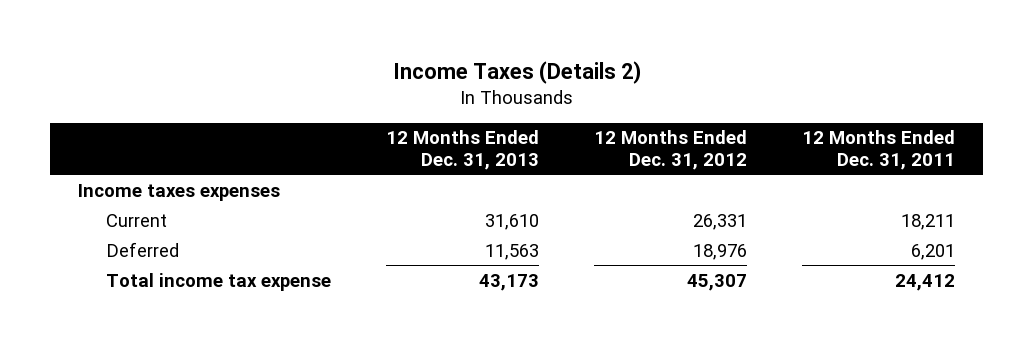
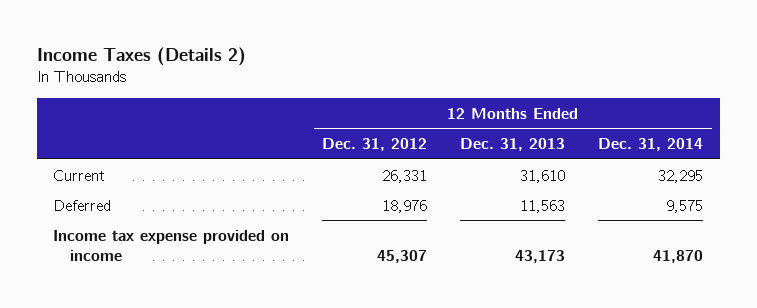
[802,130,956,170] 12 Months Ended Dec. 31, 2011 -> none
none -> [598,137,704,151] Dec. 31, 2014
[78,183,281,201] Income taxes expenses -> none
[105,272,331,291] Total income tax expense -> [53,229,290,261] Income tax expense provided on income

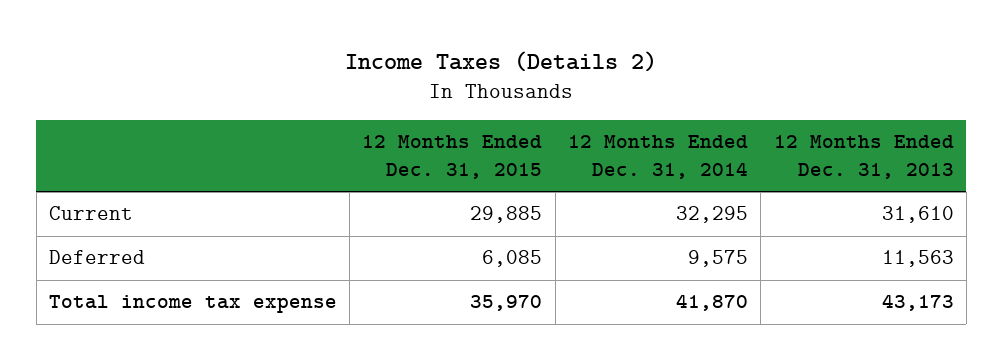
[322,137,428,151] Dec. 31, 2012 -> none
none -> [362,135,543,180] 12 Months Ended Dec. 31, 2015
[53,229,290,261] Income tax expense provided on income -> [48,295,337,314] Total income tax expense

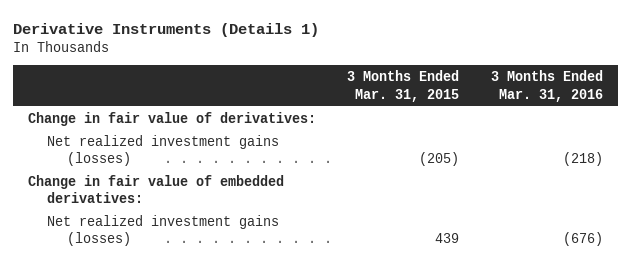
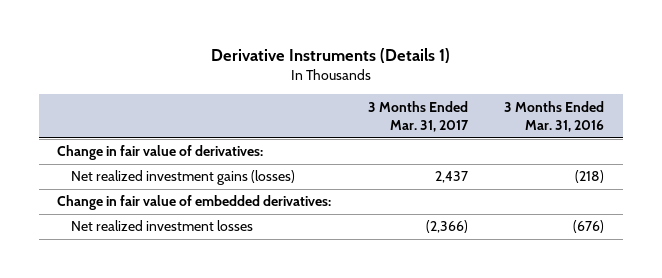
[347,70,460,102] 3 Months Ended Mar. 31, 2015 -> none
none -> [367,100,469,133] 3 Months Ended Mar. 31, 2017
[47,214,280,247] Net realized investment gains (losses) -> [70,220,253,232] Net realized investment losses

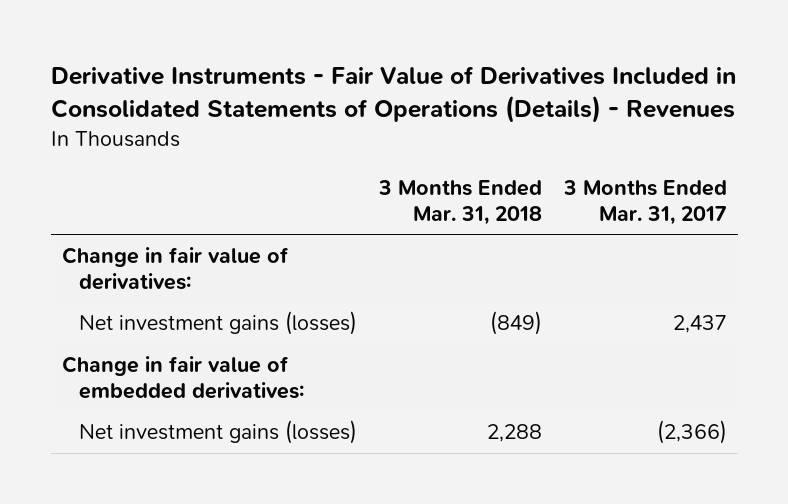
[210,48,450,64] Derivative Instruments (Details 1) -> [50,65,736,124] Derivative Instruments - Fair Value of Derivatives Included in Consolidated Statements of Operations (Details) - Revenues
[504,100,605,133] 3 Months Ended Mar. 31, 2016 -> none
none -> [377,180,542,225] 3 Months Ended Mar. 31, 2018
[70,170,295,186] Net realized investment gains (losses) -> [78,311,357,336] Net investment gains (losses)
[70,220,253,232] Net realized investment losses -> [78,420,357,445] Net investment gains (losses)

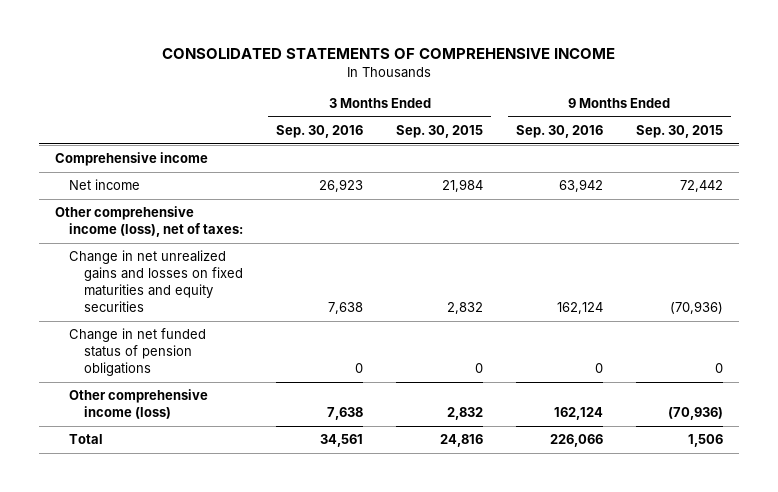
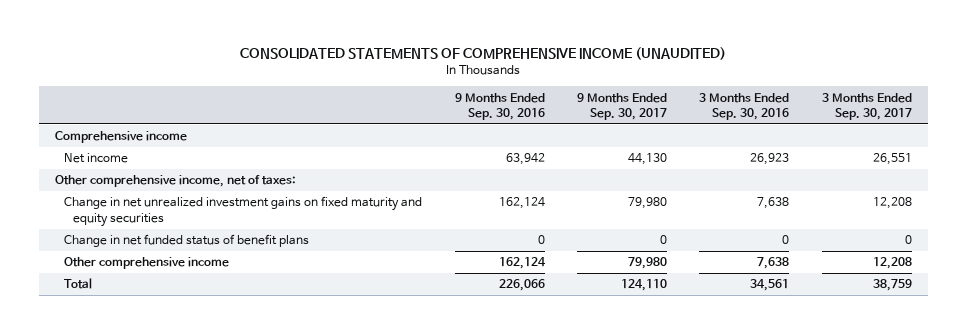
[161,48,615,60] CONSOLIDATED STATEMENTS OF COMPREHENSIVE INCOME -> [240,46,727,60] CONSOLIDATED STATEMENTS OF COMPREHENSIVE INCOME (UNAUDITED)
[396,125,484,139] Sep. 30, 2015 -> none
[635,125,723,139] Sep. 30, 2015 -> none
none -> [576,92,667,120] 9 Months Ended Sep. 30, 2017
none -> [821,92,912,120] 3 Months Ended Sep. 30, 2017
[55,206,244,238] Other comprehensive income (loss), net of taxes: -> [54,175,296,188] Other comprehensive income, net of taxes:
[69,250,243,313] Change in net unrealized gains and losses on fixed maturities and equity securities -> [64,196,423,227] Change in net unrealized investment gains on fixed maturity and equity securities
[69,328,207,377] Change in net funded status of pension obligations -> [64,234,310,248] Change in net funded status of benefit plans
[69,389,209,420] Other comprehensive income (loss) -> [64,257,230,270] Other comprehensive income

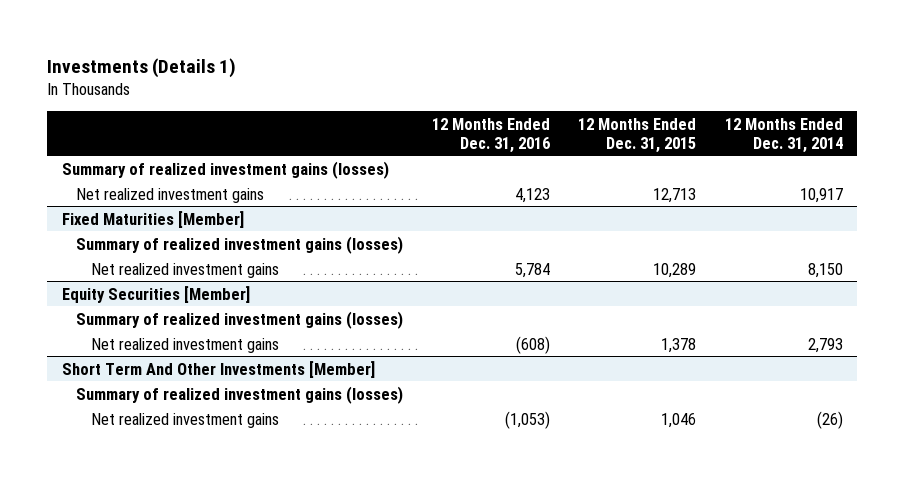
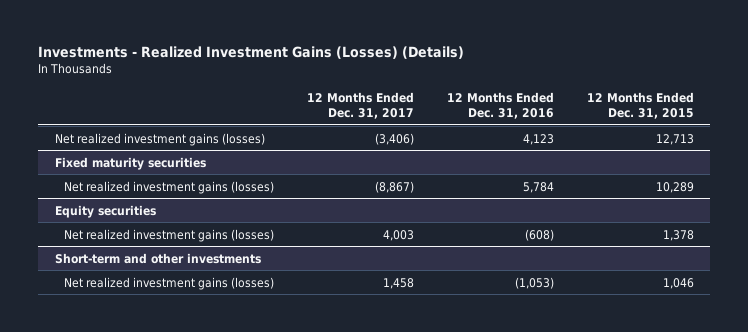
[47,57,237,78] Investments (Details 1) -> [38,45,465,59] Investments - Realized Investment Gains (Losses) (Details)
[724,117,843,153] 12 Months Ended Dec. 31, 2014 -> none
none -> [307,91,415,119] 12 Months Ended Dec. 31, 2017
[61,160,389,179] Summary of realized investment gains (losses) -> none
[76,235,404,254] Summary of realized investment gains (losses) -> none
[76,310,404,329] Summary of realized investment gains (losses) -> none
[76,385,404,404] Summary of realized investment gains (losses) -> none
[76,187,265,203] Net realized investment gains -> [54,132,265,146] Net realized investment gains (losses)
[61,210,244,228] Fixed Maturities [Member] -> [54,156,206,170] Fixed maturity securities
[91,262,280,278] Net realized investment gains -> [64,180,275,194] Net realized investment gains (losses)
[61,285,250,303] Equity Securities [Member] -> [54,204,156,218] Equity securities
[91,337,280,353] Net realized investment gains -> [64,228,275,242] Net realized investment gains (losses)
[61,360,375,378] Short Term And Other Investments [Member] -> [54,252,261,264] Short-term and other investments
[91,412,280,428] Net realized investment gains -> [64,276,275,290] Net realized investment gains (losses)

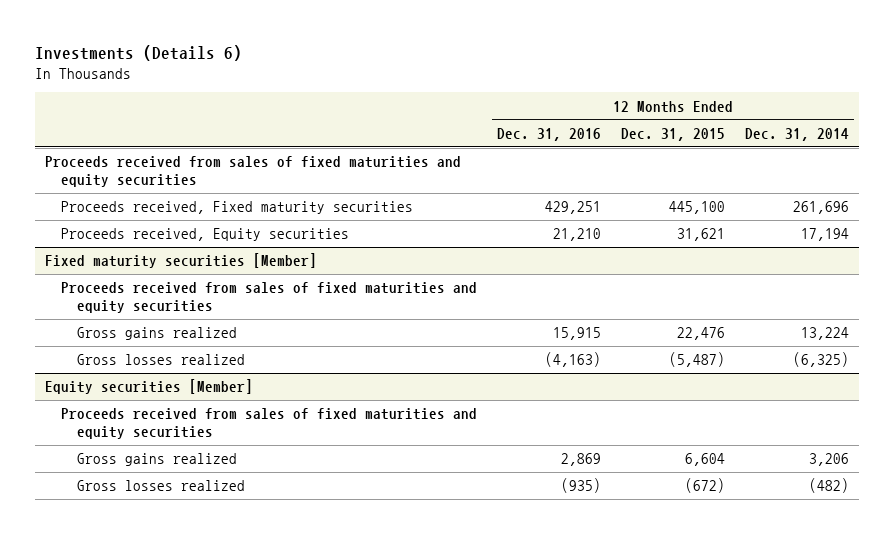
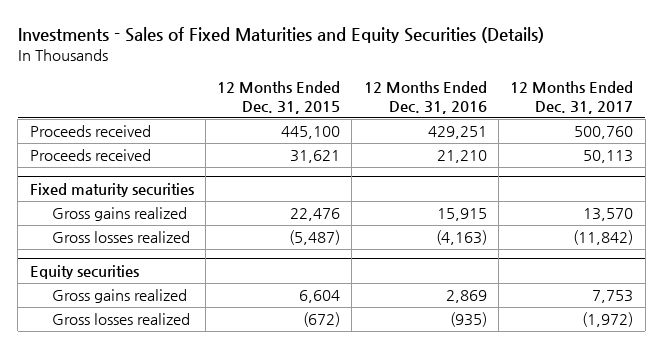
[35,44,243,61] Investments (Details 6) -> [17,27,544,44] Investments - Sales of Fixed Maturities and Equity Securities (Details)
[744,127,849,141] Dec. 31, 2014 -> none
none -> [510,80,634,114] 12 Months Ended Dec. 31, 2017
[45,156,462,188] Proceeds received from sales of fixed maturities and equity securities -> none
[61,282,478,314] Proceeds received from sales of fixed maturities and equity securities -> none
[61,201,414,215] Proceeds received, Fixed maturity securities -> [29,125,151,138] Proceeds received
[61,228,350,242] Proceeds received, Equity securities -> [29,149,151,162] Proceeds received
[45,253,318,269] Fixed maturity securities [Member] -> [29,182,194,197] Fixed maturity securities
[61,408,478,440] Proceeds received from sales of fixed maturities and equity securities -> none
[45,379,254,395] Equity securities [Member] -> [29,264,139,279] Equity securities

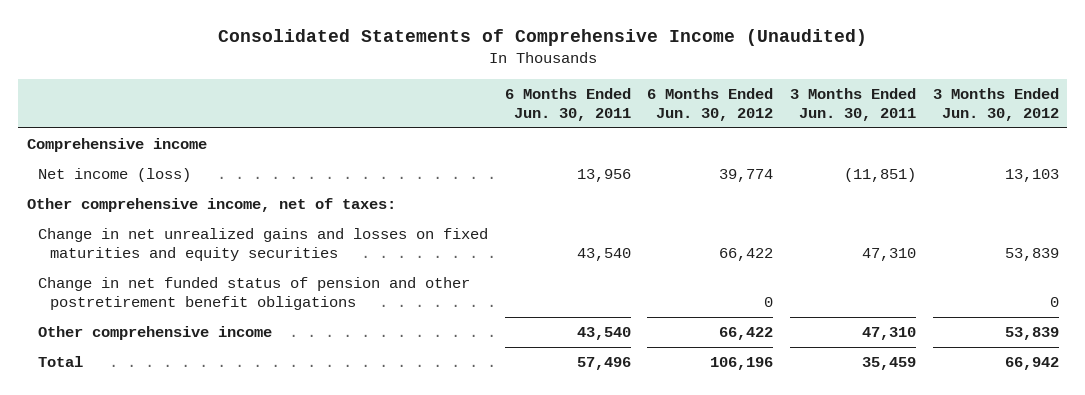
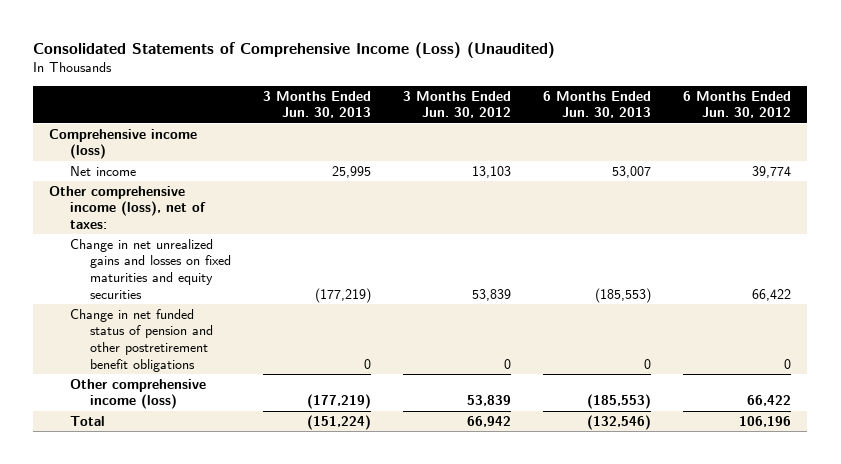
[217,29,867,47] Consolidated Statements of Comprehensive Income (Unaudited) -> [33,42,556,59] Consolidated Statements of Comprehensive Income (Loss) (Unaudited)
[504,88,631,121] 6 Months Ended Jun. 30, 2011 -> none
[790,88,917,121] 3 Months Ended Jun. 30, 2011 -> none
none -> [263,90,372,119] 3 Months Ended Jun. 30, 2013
none -> [543,90,652,119] 6 Months Ended Jun. 30, 2013
[26,138,207,153] Comprehensive income -> [49,128,198,160] Comprehensive income (loss)
[38,168,192,183] Net income (loss) -> [69,165,136,176] Net income
[26,198,396,213] Other comprehensive income, net of taxes: -> [49,185,206,230] Other comprehensive income (loss), net of taxes:
[38,326,273,341] Other comprehensive income -> [69,378,206,410] Other comprehensive income (loss)

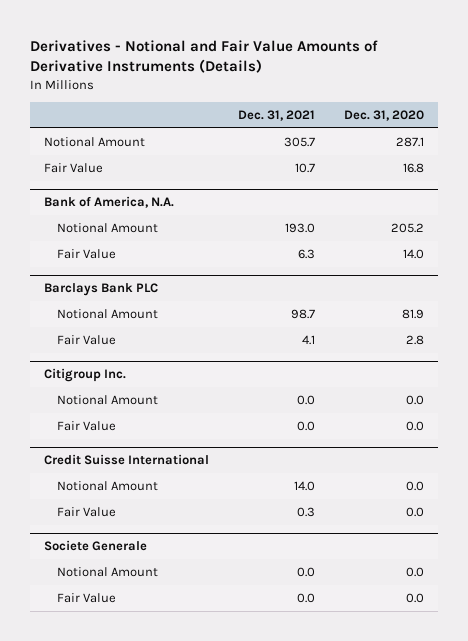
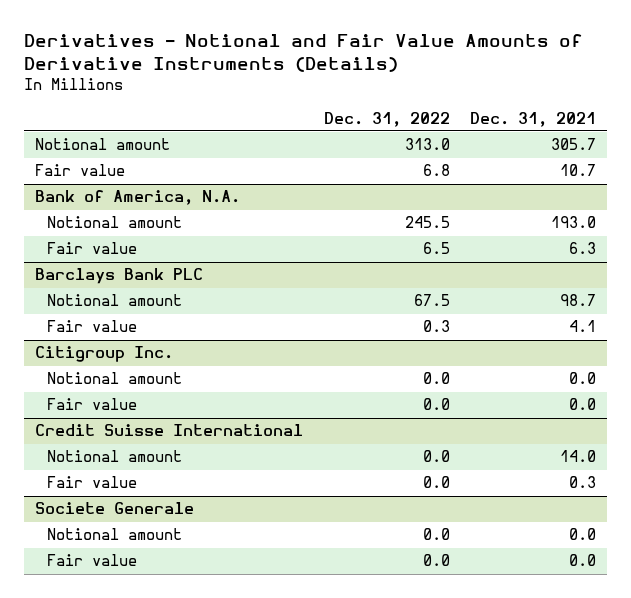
[343,110,424,122] Dec. 31, 2020 -> none
none -> [323,111,450,127] Dec. 31, 2022
[44,137,146,148] Notional Amount -> [34,138,170,151] Notional amount
[44,163,104,174] Fair Value -> [34,164,125,177] Fair value
[57,223,159,234] Notional Amount -> [47,216,183,229] Notional amount
[57,249,117,260] Fair Value -> [47,242,138,255] Fair value
[57,309,159,320] Notional Amount -> [47,294,183,307] Notional amount
[57,335,117,346] Fair Value -> [47,320,138,333] Fair value
[57,395,159,406] Notional Amount -> [47,372,183,385] Notional amount
[57,421,117,432] Fair Value -> [47,398,138,411] Fair value
[57,481,159,492] Notional Amount -> [47,450,183,463] Notional amount
[57,507,117,518] Fair Value -> [47,476,138,489] Fair value
[57,567,159,578] Notional Amount -> [47,528,183,541] Notional amount
[57,593,117,604] Fair Value -> [47,554,138,567] Fair value

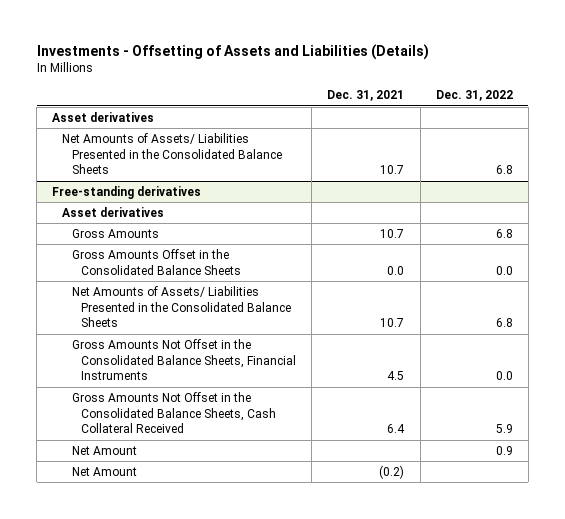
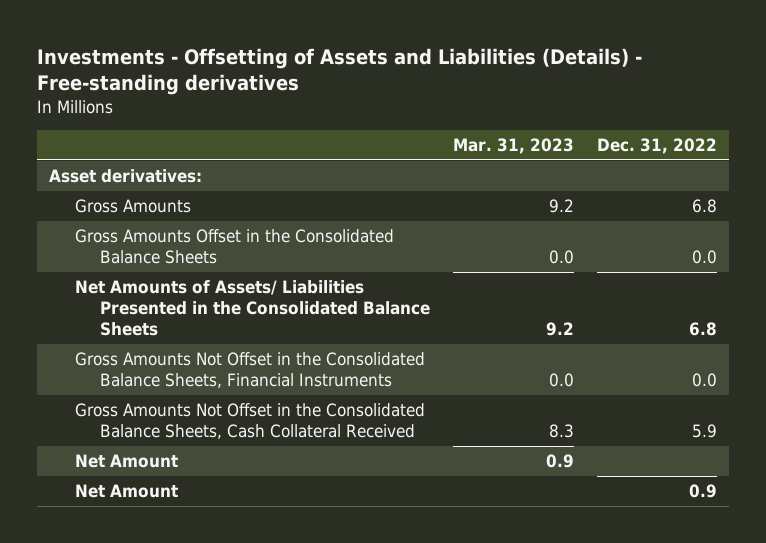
[36,43,429,60] Investments - Offsetting of Assets and Liabilities (Details) -> [37,47,643,96] Investments - Offsetting of Assets and Liabilities (Details) - Free-standing derivatives
[327,90,405,102] Dec. 31, 2021 -> none
none -> [453,137,575,154] Mar. 31, 2023
[61,132,282,175] Net Amounts of Assets/ Liabilities Presented in the Consolidated Balance Sheets -> none
[52,185,202,199] Free-standing derivatives -> none
[61,206,164,217] Asset derivatives -> none
[52,111,155,122] Asset derivatives -> [48,169,202,184] Asset derivatives:
[71,445,137,455] Net Amount -> none
none -> [74,484,178,499] Net Amount

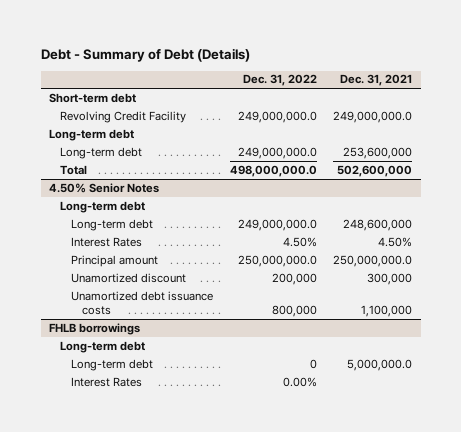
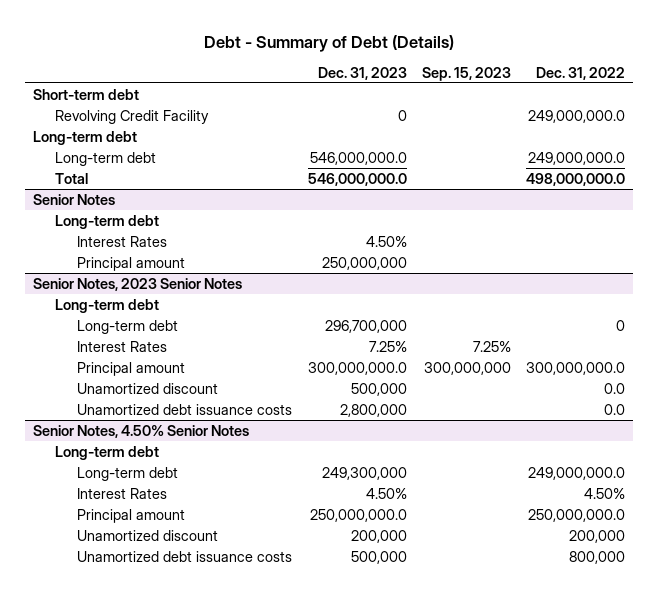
[340,74,413,87] Dec. 31, 2021 -> none
none -> [317,66,407,80] Dec. 31, 2023
none -> [421,66,511,81] Sep. 15, 2023
[48,182,159,193] 4.50% Senior Notes -> [32,193,115,205] Senior Notes
none -> [77,235,168,247] Interest Rates
none -> [77,256,186,271] Principal amount
none -> [32,277,242,291] Senior Notes, 2023 Senior Notes
none -> [55,298,160,313] Long-term debt
none -> [77,319,179,334] Long-term debt
none -> [77,340,168,352] Interest Rates
none -> [77,361,186,376] Principal amount
none -> [77,382,219,394] Unamortized discount
none -> [77,403,293,415] Unamortized debt issuance costs
none -> [32,424,249,438] Senior Notes, 4.50% Senior Notes
none -> [55,445,160,460] Long-term debt
[48,322,140,335] FHLB borrowings -> none
[60,340,146,353] Long-term debt -> none
[71,358,154,371] Long-term debt -> none
[71,376,143,387] Interest Rates -> none

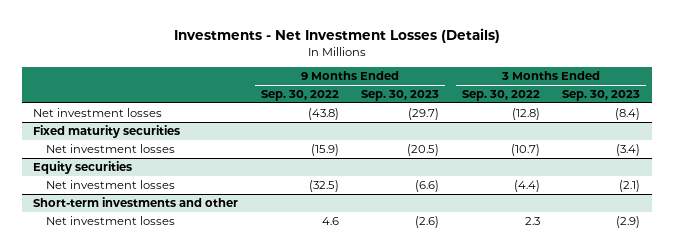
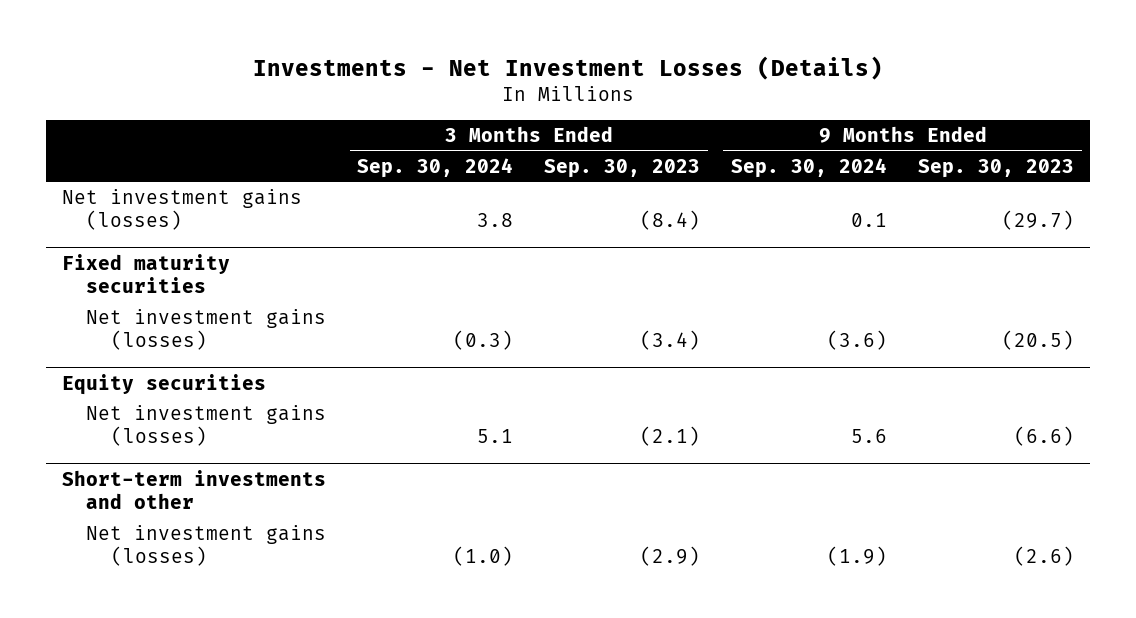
[260,89,339,101] Sep. 30, 2022 -> none
[461,89,540,101] Sep. 30, 2022 -> none
none -> [357,157,514,178] Sep. 30, 2024
none -> [731,157,888,178] Sep. 30, 2024
[33,107,163,117] Net investment losses -> [61,188,302,231] Net investment gains (losses)
[46,143,176,153] Net investment losses -> [86,308,327,351] Net investment gains (losses)
[46,179,176,189] Net investment losses -> [86,404,327,447] Net investment gains (losses)
[46,215,176,225] Net investment losses -> [86,524,327,567] Net investment gains (losses)

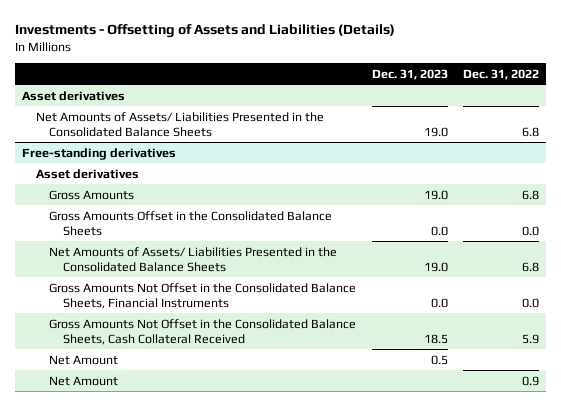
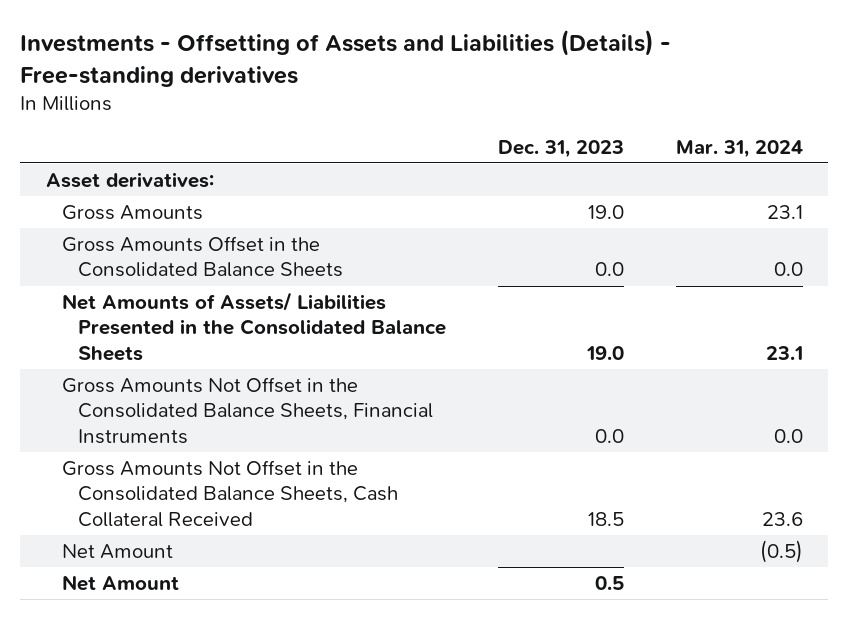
[14,23,395,38] Investments - Offsetting of Assets and Liabilities (Details) -> [19,30,671,87] Investments - Offsetting of Assets and Liabilities (Details) - Free-standing derivatives
[462,68,539,80] Dec. 31, 2022 -> none
none -> [675,139,803,158] Mar. 31, 2024
[35,111,324,137] Net Amounts of Assets/ Liabilities Presented in the Consolidated Balance Sheets -> none
[22,147,177,160] Free-standing derivatives -> none
[35,168,139,179] Asset derivatives -> none
[22,90,126,101] Asset derivatives -> [45,171,214,188] Asset derivatives:
[49,354,119,365] Net Amount -> none
none -> [62,574,180,591] Net Amount

